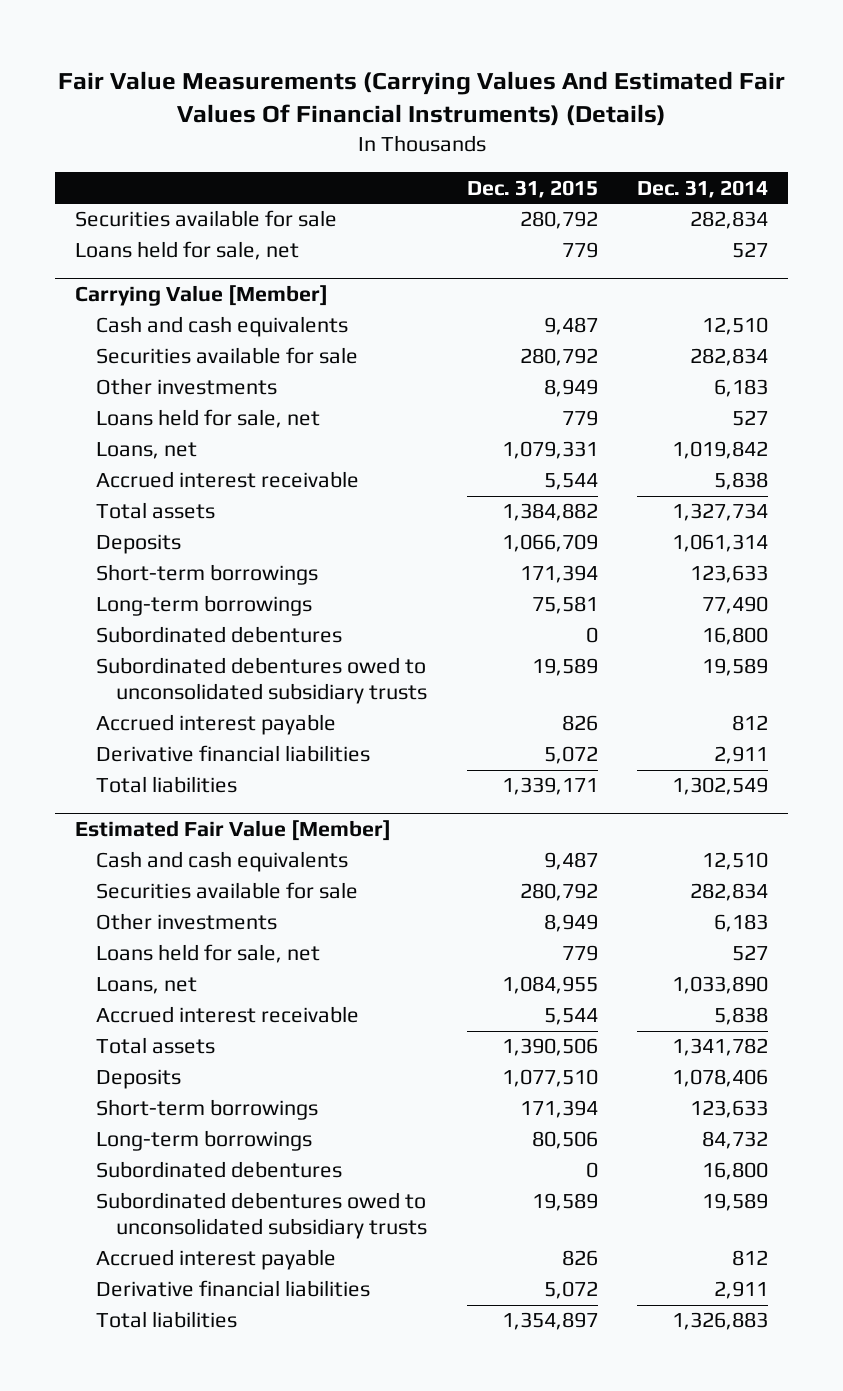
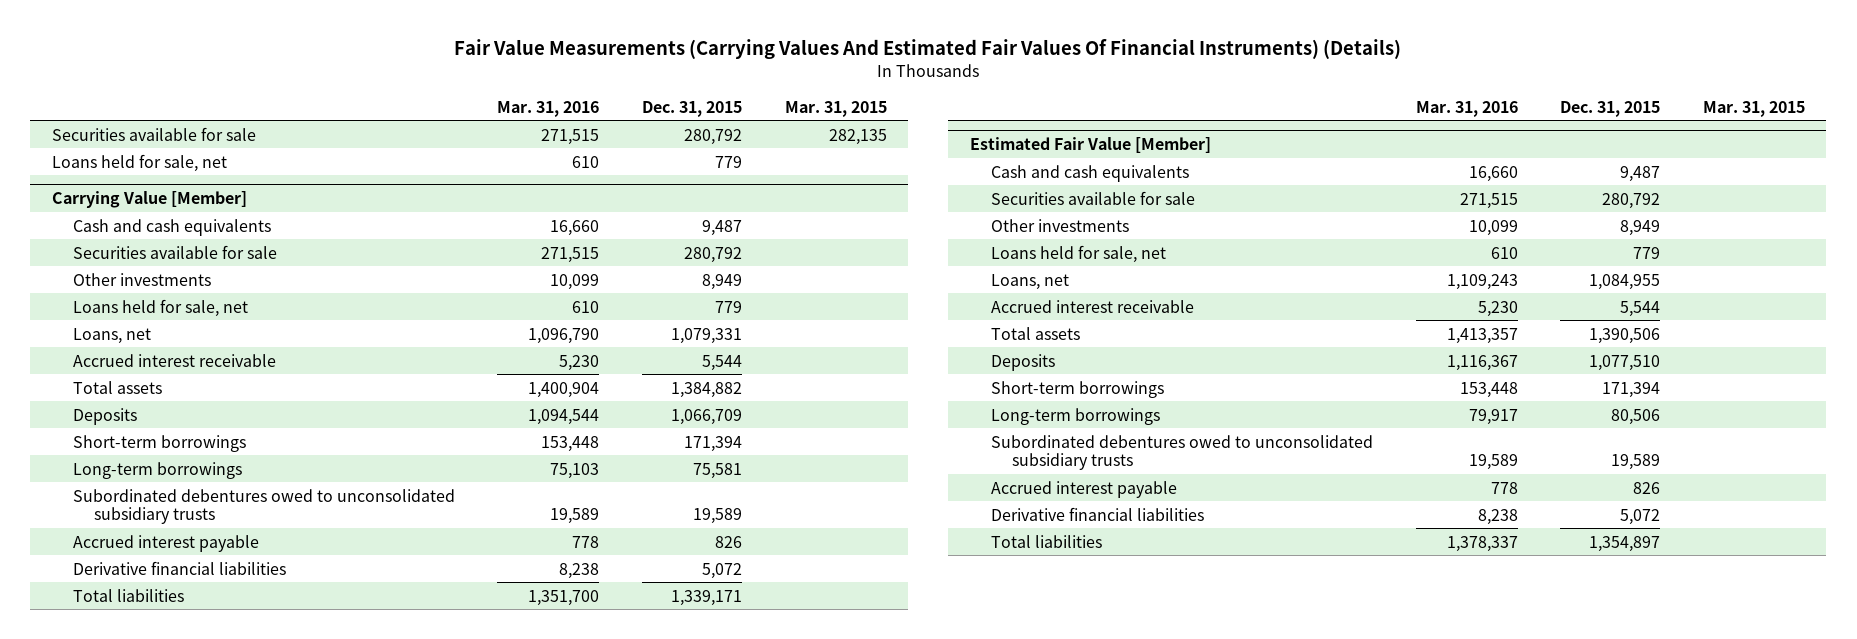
[637,179,769,198] Dec. 31, 2014 -> none
none -> [497,100,600,117] Mar. 31, 2016
none -> [784,100,887,117] Mar. 31, 2015
[95,626,342,644] Subordinated debentures -> none
[95,1161,342,1179] Subordinated debentures -> none

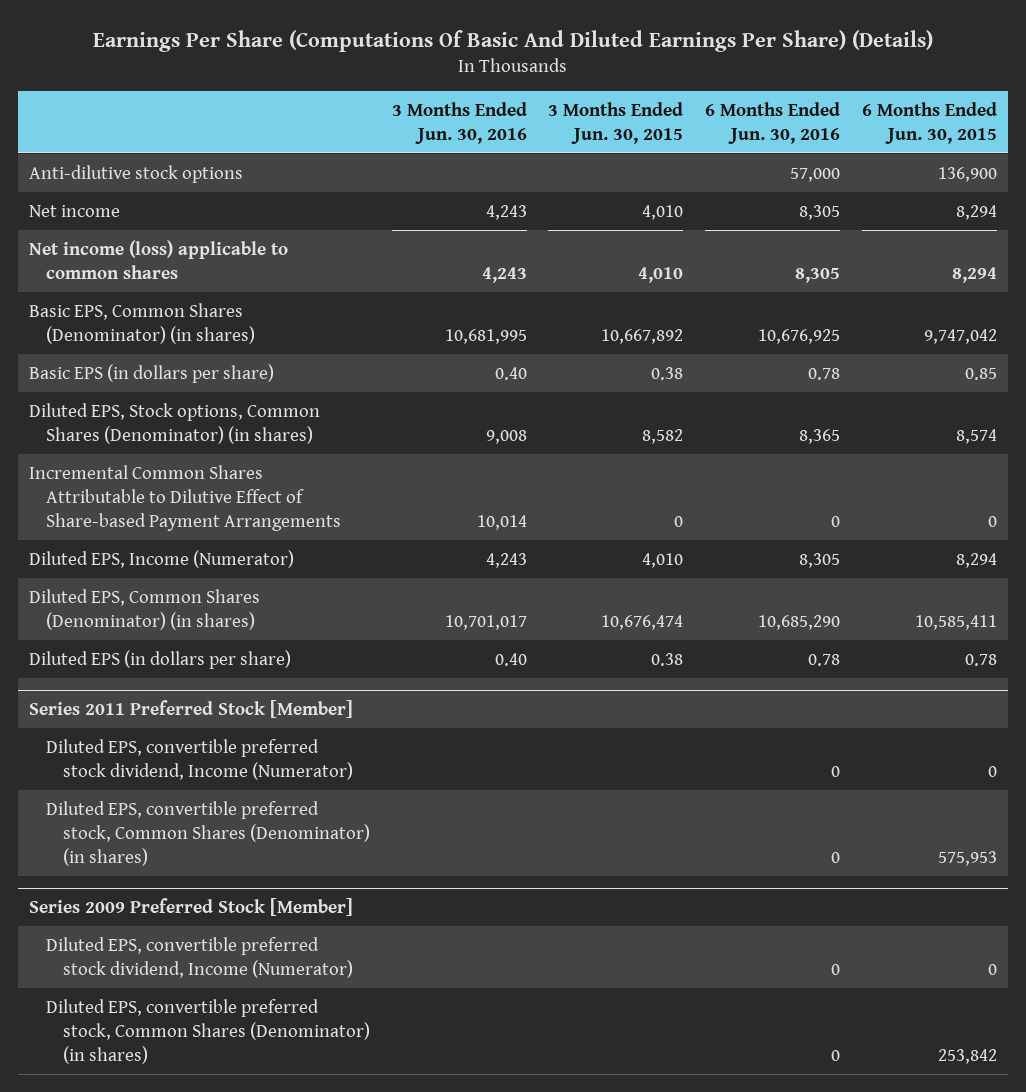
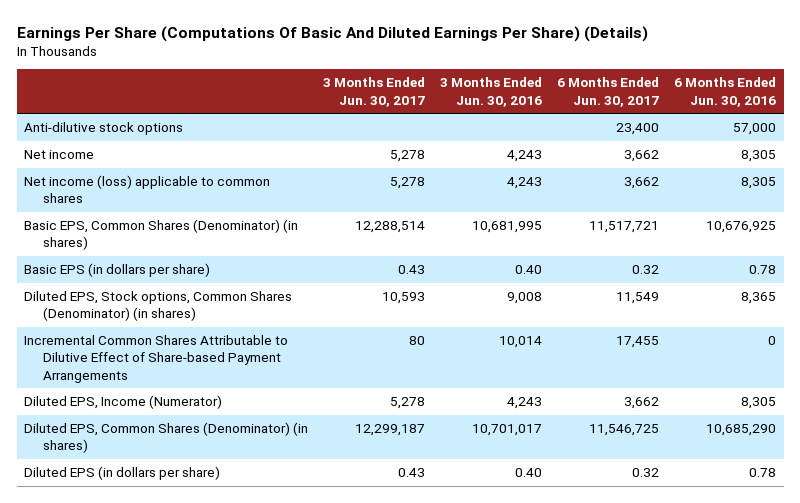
[548,101,684,144] 3 Months Ended Jun. 30, 2015 -> none
[861,101,997,144] 6 Months Ended Jun. 30, 2015 -> none
none -> [323,77,426,107] 3 Months Ended Jun. 30, 2017
none -> [557,77,660,107] 6 Months Ended Jun. 30, 2017
[28,699,353,718] Series 2011 Preferred Stock [Member] -> none
[45,738,353,780] Diluted EPS, convertible preferred stock dividend, Income (Numerator) -> none
[45,800,370,867] Diluted EPS, convertible preferred stock, Common Shares (Denominator) (in shares) -> none
[28,897,353,916] Series 2009 Preferred Stock [Member] -> none
[45,936,353,978] Diluted EPS, convertible preferred stock dividend, Income (Numerator) -> none
[45,998,370,1065] Diluted EPS, convertible preferred stock, Common Shares (Denominator) (in shares) -> none

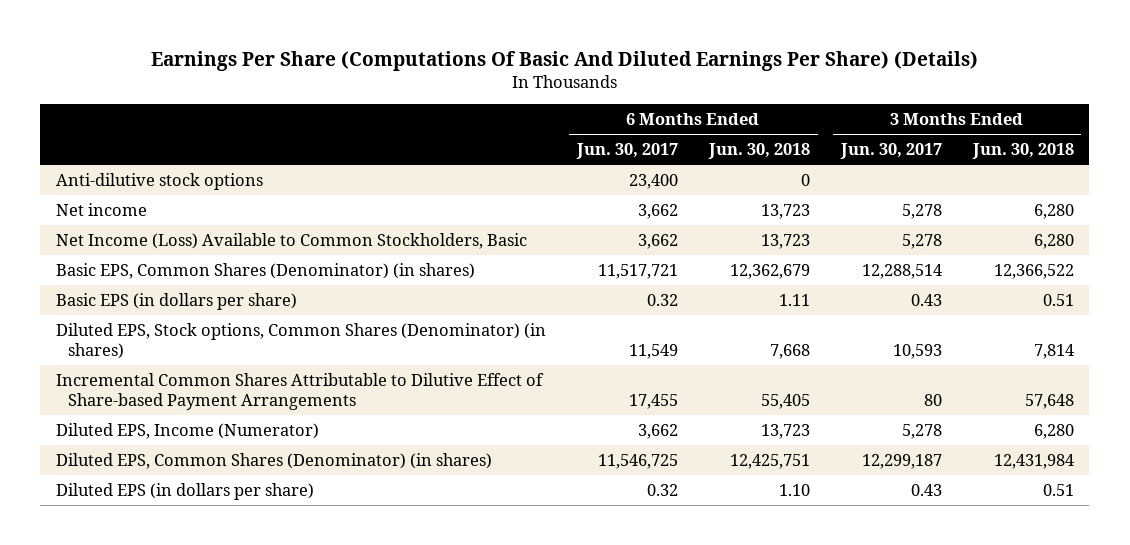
[440,77,543,107] 3 Months Ended Jun. 30, 2016 -> none
[674,77,777,107] 6 Months Ended Jun. 30, 2016 -> none
none -> [707,143,810,160] Jun. 30, 2018
none -> [971,143,1074,160] Jun. 30, 2018
[24,175,271,204] Net income (loss) applicable to common shares -> [55,232,527,249] Net Income (Loss) Available to Common Stockholders, Basic

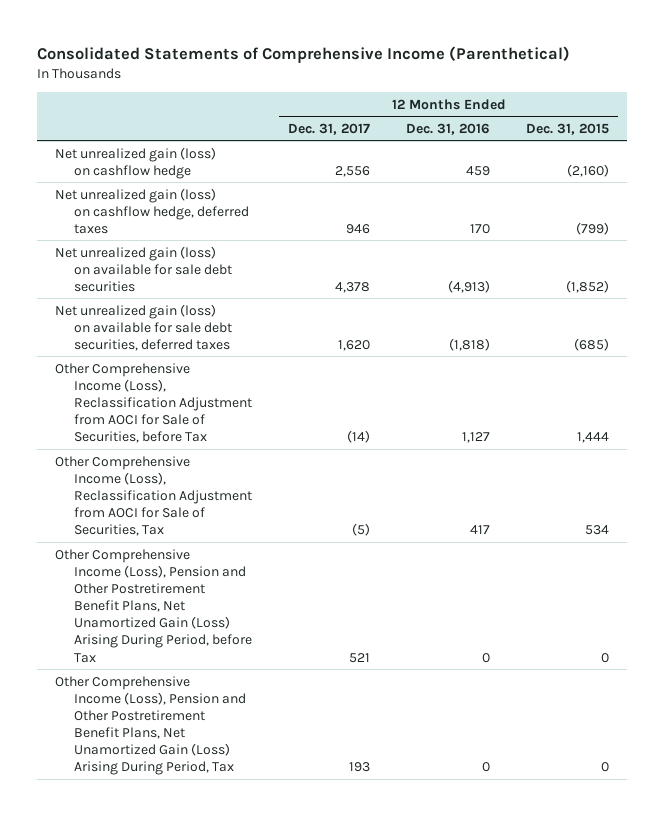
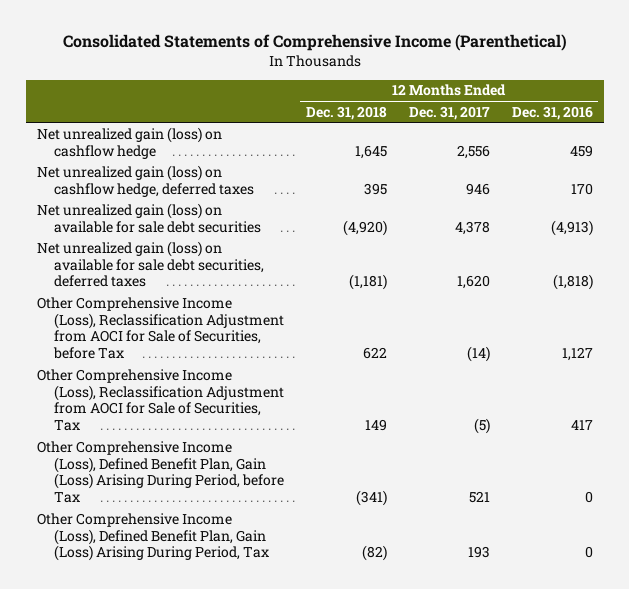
[526,122,610,135] Dec. 31, 2015 -> none
none -> [305,105,387,120] Dec. 31, 2018
[54,548,253,663] Other Comprehensive Income (Loss), Pension and Other Postretirement Benefit Plans, Net Unamortized Gain (Loss) Arising During Period, before Tax -> [36,440,284,504] Other Comprehensive Income (Loss), Defined Benefit Plan, Gain (Loss) Arising During Period, before Tax
[54,675,247,776] Other Comprehensive Income (Loss), Pension and Other Postretirement Benefit Plans, Net Unamortized Gain (Loss) Arising During Period, Tax -> [36,512,269,562] Other Comprehensive Income (Loss), Defined Benefit Plan, Gain (Loss) Arising During Period, Tax

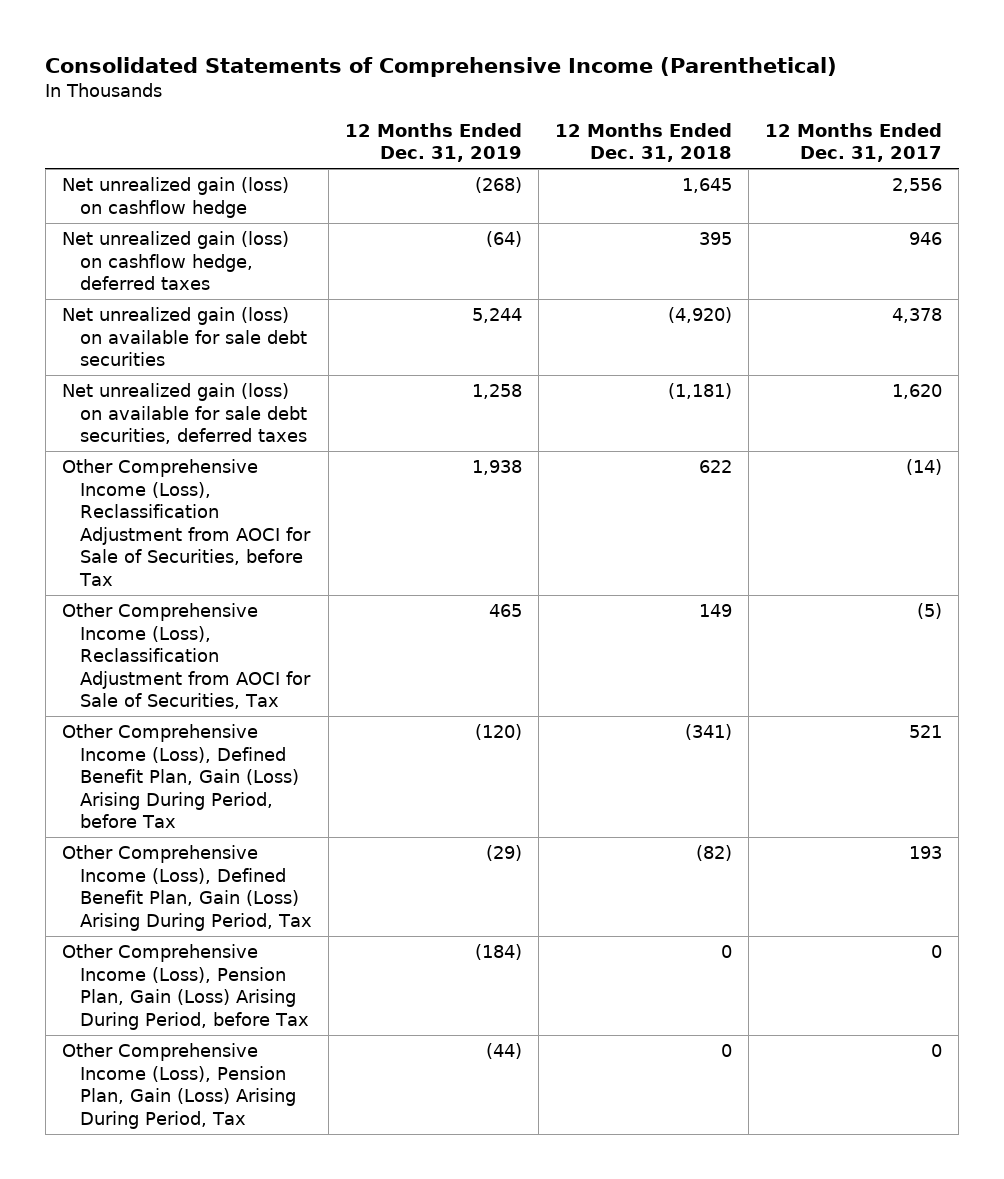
[511,105,593,120] Dec. 31, 2016 -> none
none -> [344,122,522,163] 12 Months Ended Dec. 31, 2019
none -> [61,944,309,1030] Other Comprehensive Income (Loss), Pension Plan, Gain (Loss) Arising During Period, before Tax
none -> [61,1043,296,1129] Other Comprehensive Income (Loss), Pension Plan, Gain (Loss) Arising During Period, Tax

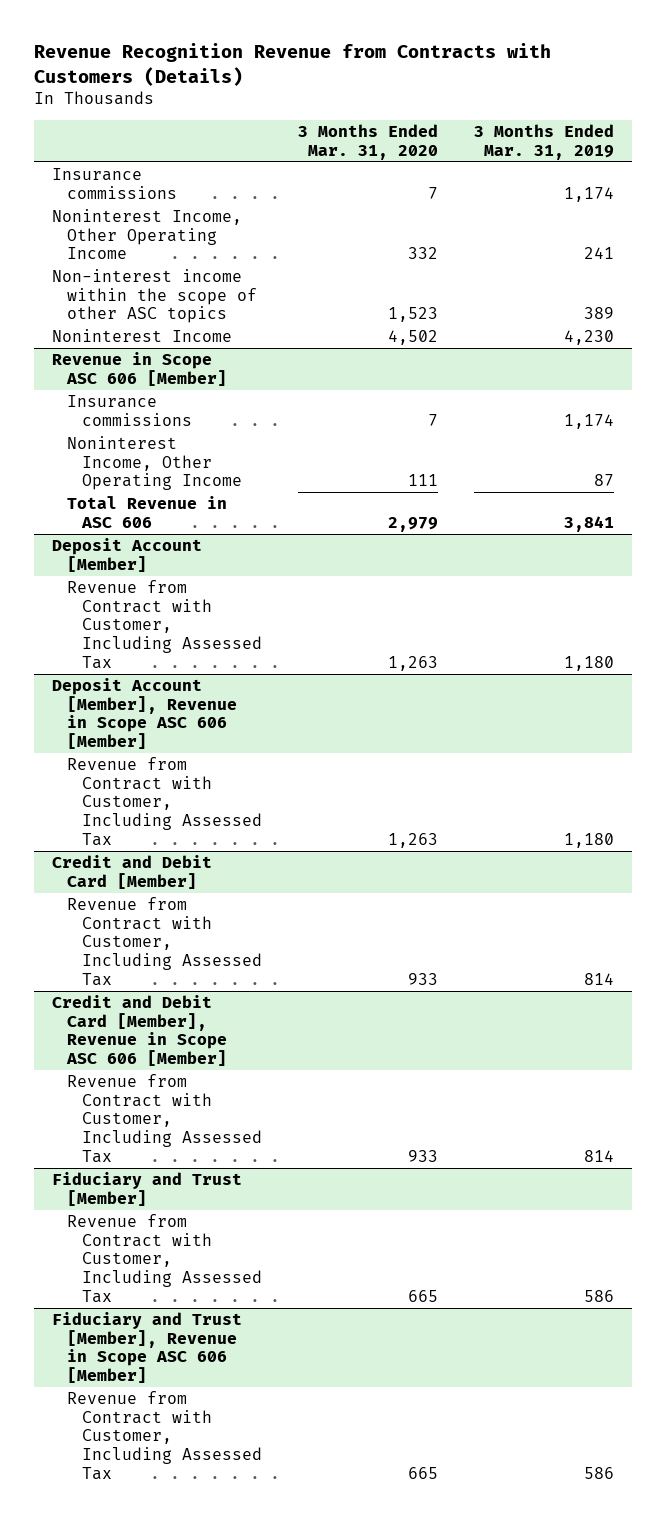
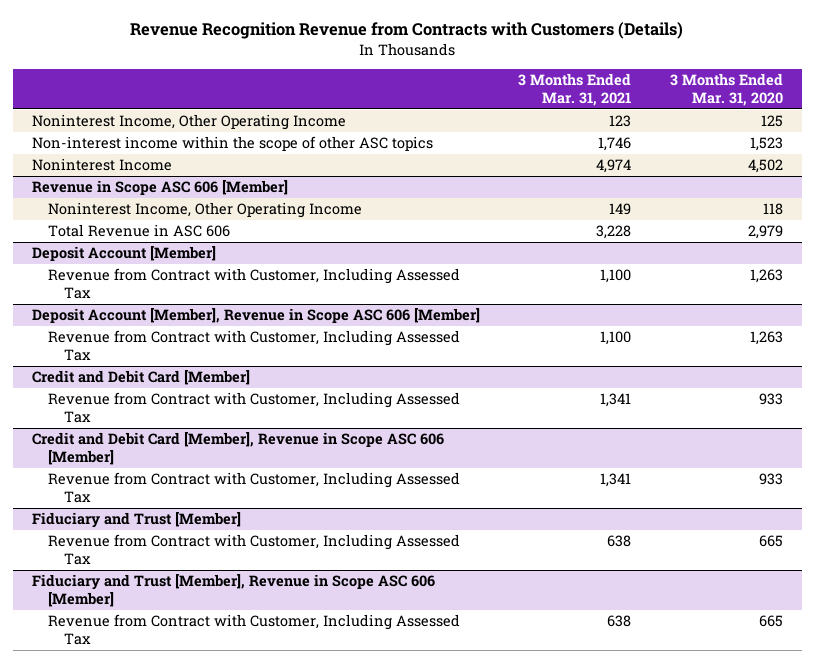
[473,123,614,160] 3 Months Ended Mar. 31, 2019 -> none
none -> [518,73,632,106] 3 Months Ended Mar. 31, 2021
[51,167,178,199] Insurance commissions -> none
[408,247,439,260] 332 -> [760,115,783,128] 125
[67,394,193,426] Insurance commissions -> none
[408,474,439,487] 111 -> [762,203,783,216] 118

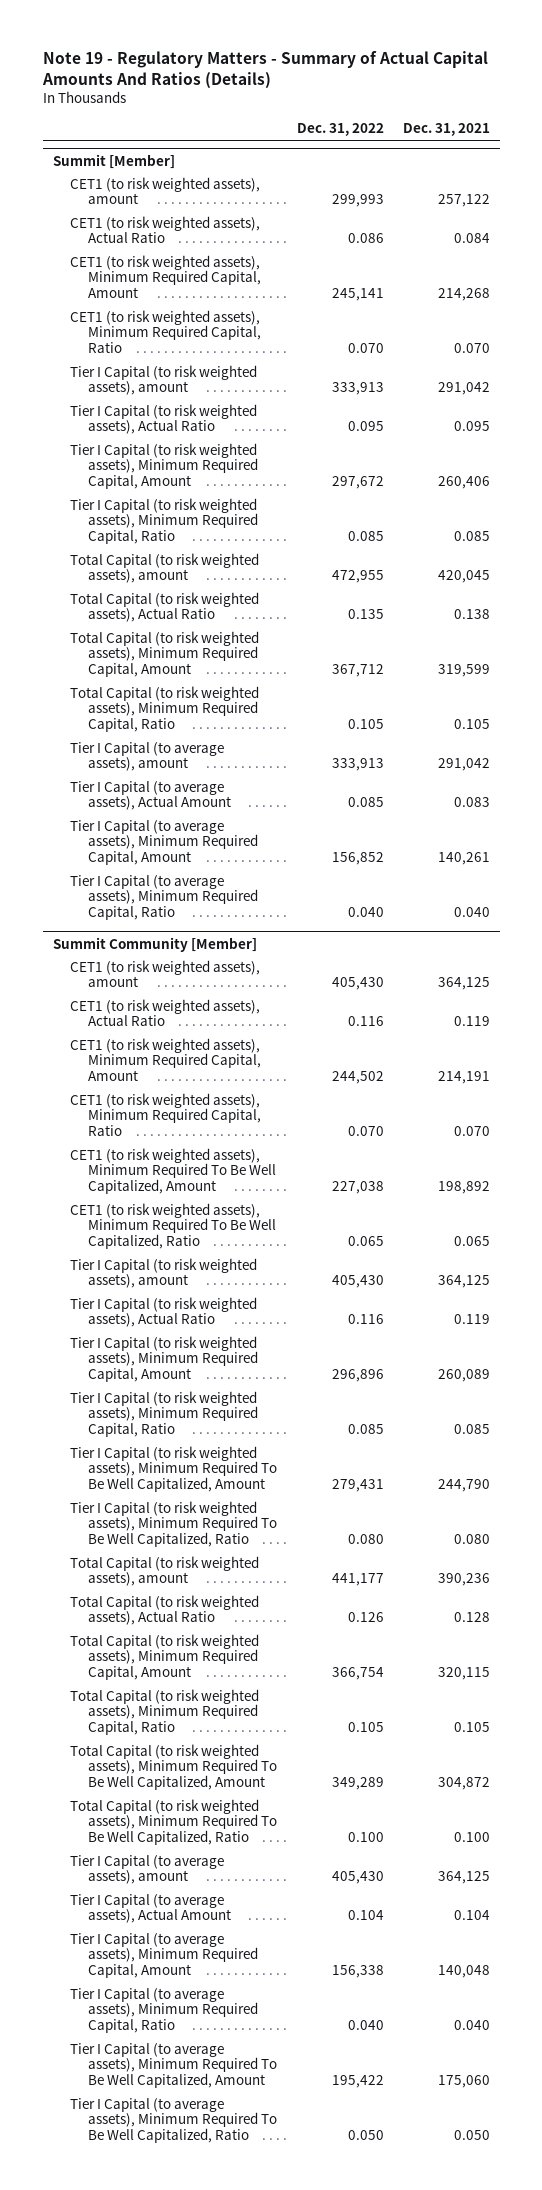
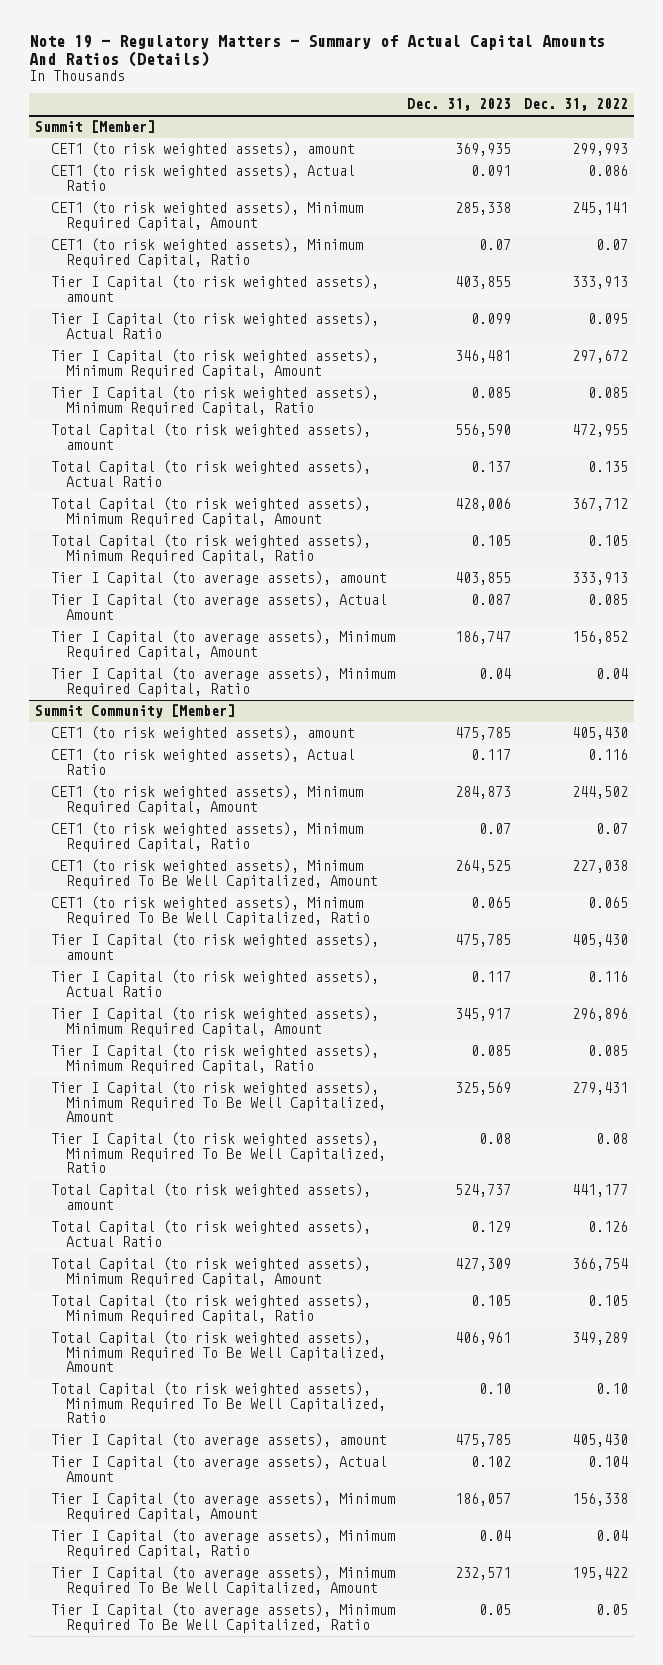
[402,123,490,137] Dec. 31, 2021 -> none
none -> [407,98,512,112] Dec. 31, 2023
[347,343,384,354] 0.070 -> [595,239,628,251] 0.07
[347,907,384,918] 0.040 -> [595,668,628,680] 0.04
[347,1126,384,1137] 0.070 -> [595,823,628,835] 0.07
[347,1534,384,1545] 0.080 -> [595,1133,628,1145] 0.08
[347,1832,384,1843] 0.100 -> [595,1383,628,1395] 0.10
[347,2020,384,2031] 0.040 -> [595,1530,628,1542] 0.04
[347,2130,384,2141] 0.050 -> [595,1604,628,1616] 0.05

